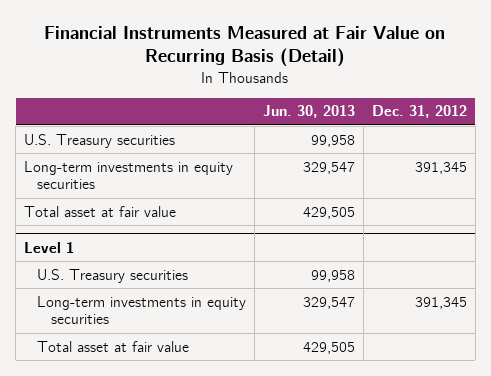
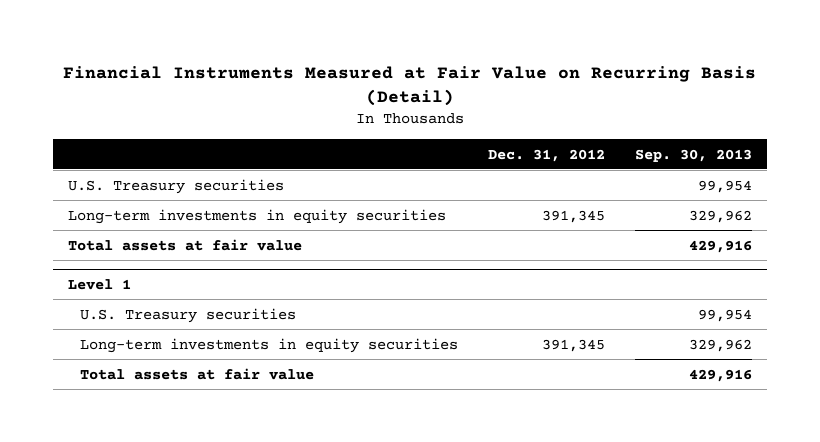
[263,105,356,119] Jun. 30, 2013 -> none
none -> [635,148,753,162] Sep. 30, 2013
[23,205,176,217] Total asset at fair value -> [68,238,303,251] Total assets at fair value
[37,340,190,352] Total asset at fair value -> [80,367,315,380] Total assets at fair value

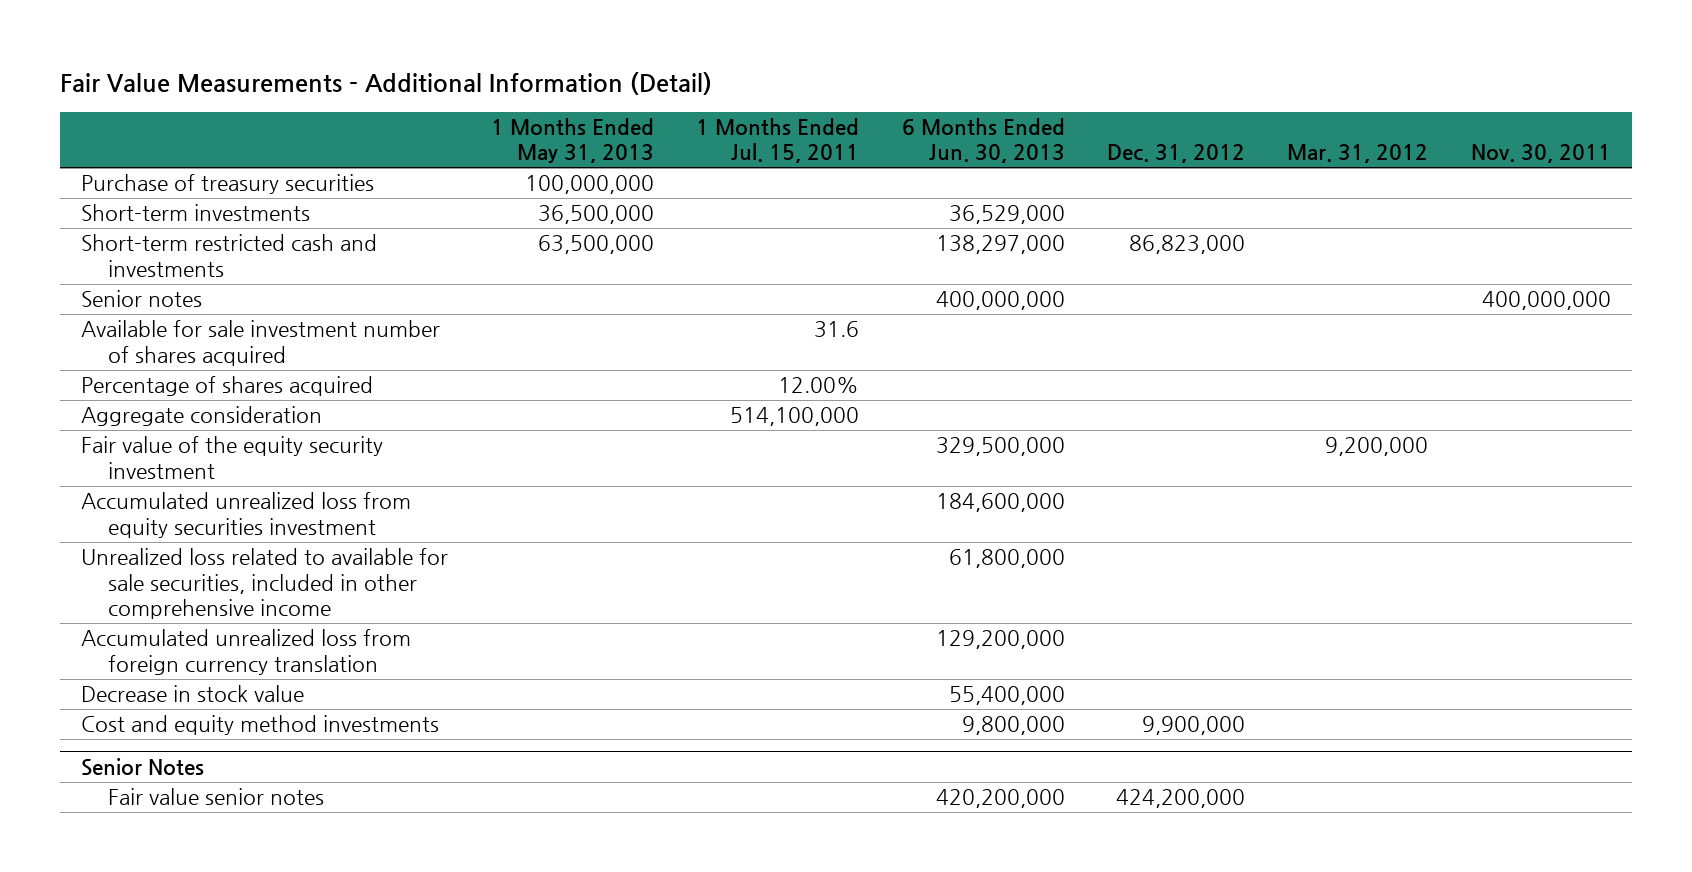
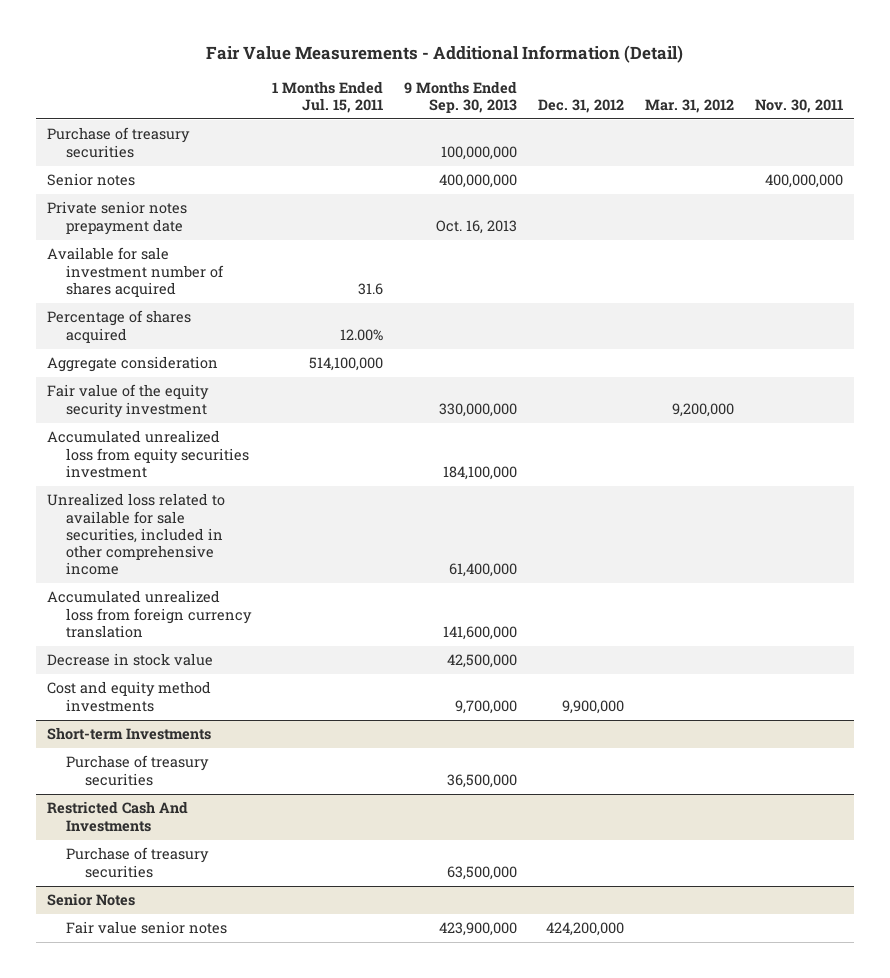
[490,117,654,164] 1 Months Ended May 31, 2013 -> none
[901,117,1065,164] 6 Months Ended Jun. 30, 2013 -> none
none -> [404,80,518,113] 9 Months Ended Sep. 30, 2013
[81,204,311,222] Short-term investments -> none
[81,234,378,277] Short-term restricted cash and investments -> none
none -> [46,201,187,235] Private senior notes prepayment date
none -> [46,727,211,741] Short-term Investments
none -> [65,755,209,786] Purchase of treasury securities
none -> [46,801,188,832] Restricted Cash And Investments
none -> [65,847,209,878] Purchase of treasury securities

